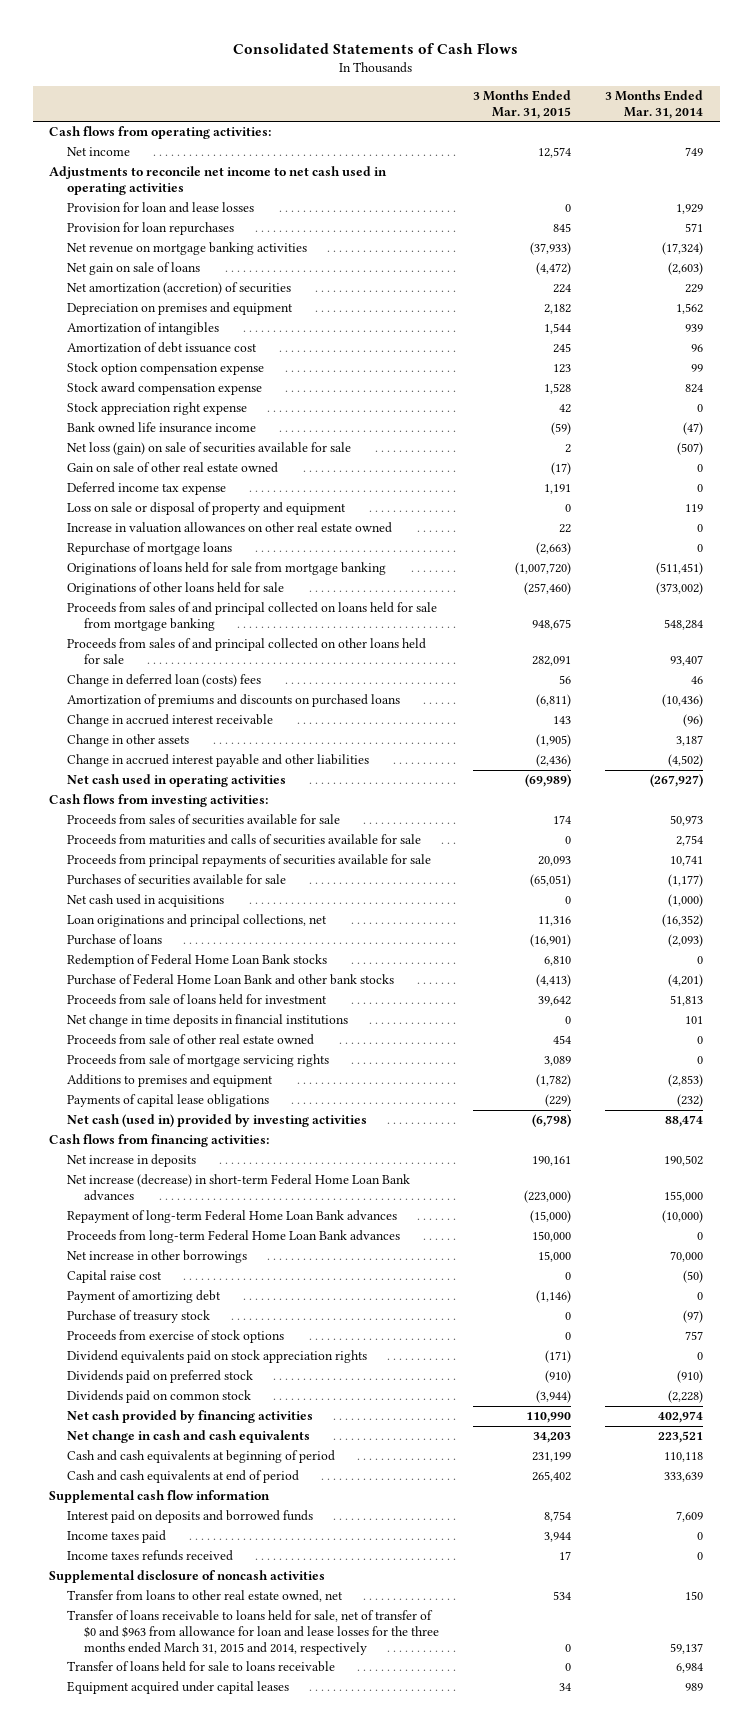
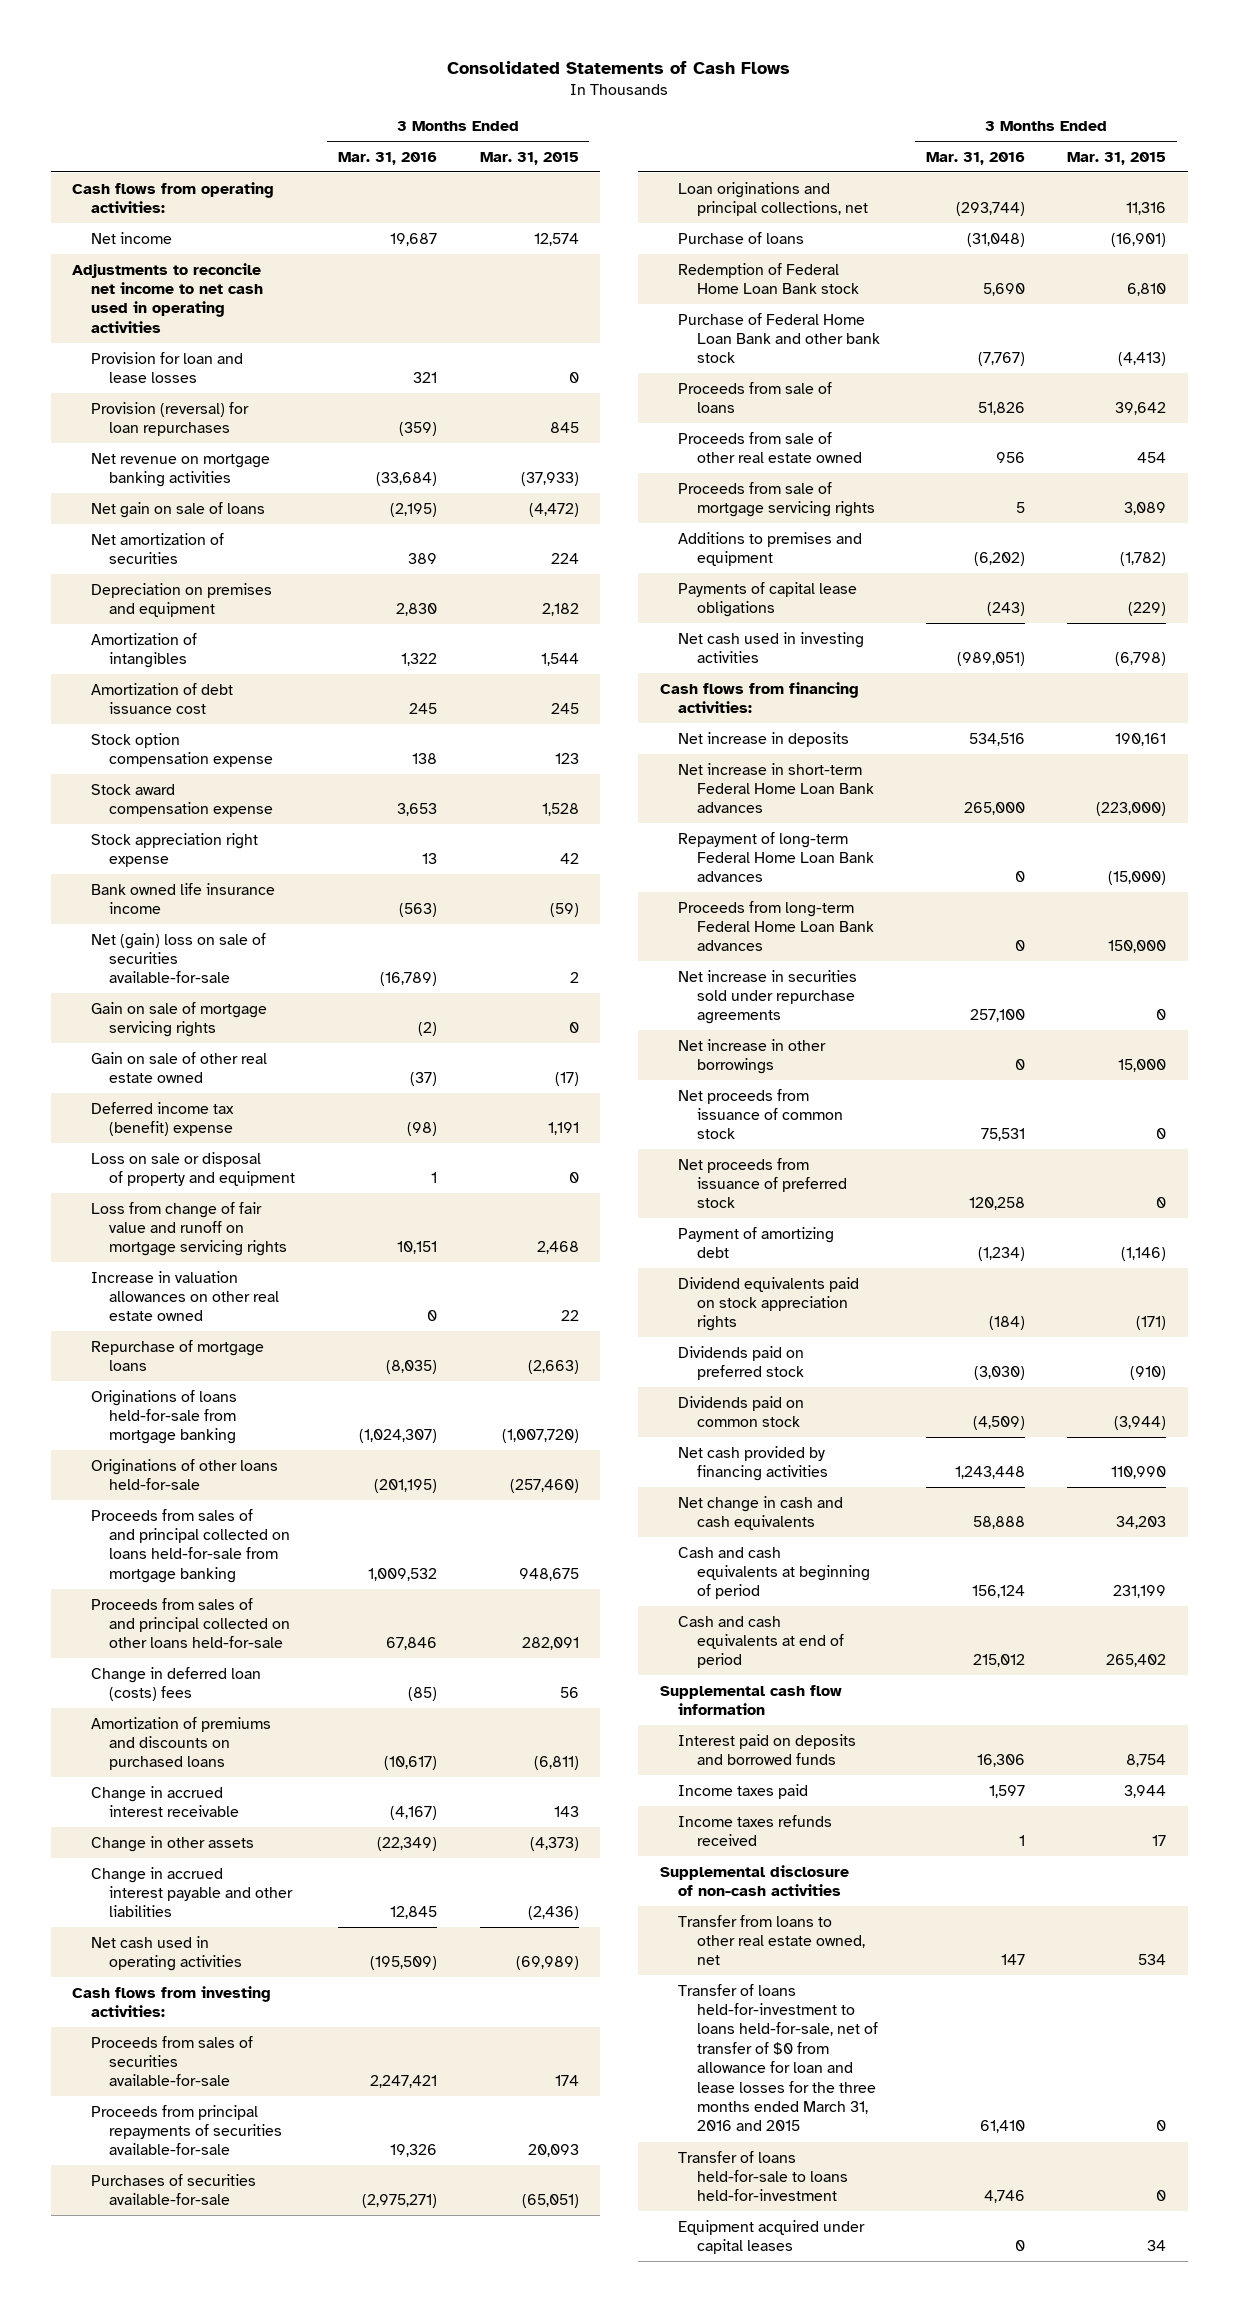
[604,90,703,119] 3 Months Ended Mar. 31, 2014 -> none
none -> [337,151,437,165] Mar. 31, 2016
[66,222,234,236] Provision for loan repurchases -> [90,401,249,436] Provision (reversal) for loan repurchases
[66,282,291,296] Net amortization (accretion) of securities -> [90,532,224,564] Net amortization of securities
[66,442,351,456] Net loss (gain) on sale of securities available for sale -> [90,932,266,984] Net (gain) loss on sale of securities available-for-sale
none -> [90,1001,267,1037] Gain on sale of mortgage servicing rights
[66,482,226,496] Deferred income tax expense -> [90,1101,234,1136] Deferred income tax (benefit) expense
none -> [90,1201,288,1257] Loss from change of fair value and runoff on mortgage servicing rights
[66,562,386,576] Originations of loans held for sale from mortgage banking -> [90,1389,237,1445] Originations of loans held-for-sale from mortgage banking
[66,582,284,596] Originations of other loans held for sale -> [90,1458,278,1490] Originations of other loans held-for-sale
[66,602,437,632] Proceeds from sales of and principal collected on loans held for sale from mortgage banking -> [90,1508,291,1583] Proceeds from sales of and principal collected on loans held-for-sale from mortgage banking
[66,638,426,665] Proceeds from sales of and principal collected on other loans held for sale -> [90,1597,291,1649] Proceeds from sales of and principal collected on other loans held-for-sale
[535,734,571,748] (1,905) -> [529,1836,579,1851] (4,373)
[66,834,421,846] Proceeds from maturities and calls of securities available for sale -> none
[66,894,224,908] Net cash used in acquisitions -> none
[66,814,340,826] Proceeds from sales of securities available for sale -> [90,2035,253,2087] Proceeds from sales of securities available-for-sale
[66,854,431,868] Proceeds from principal repayments of securities available for sale -> [90,2104,283,2156] Proceeds from principal repayments of securities available-for-sale
[66,874,286,886] Purchases of securities available for sale -> [90,2173,256,2205] Purchases of securities available-for-sale
[66,1014,348,1028] Net change in time deposits in financial institutions -> none
[66,954,327,968] Redemption of Federal Home Loan Bank stocks -> [678,262,859,294] Redemption of Federal Home Loan Bank stock
[66,974,394,986] Purchase of Federal Home Loan Bank and other bank stocks -> [678,312,880,364] Purchase of Federal Home Loan Bank and other bank stock
[66,994,327,1006] Proceeds from sale of loans held for investment -> [678,381,833,413] Proceeds from sale of loans
[66,1114,367,1128] Net cash (used in) provided by investing activities -> [678,631,865,663] Net cash used in investing activities
[66,1174,410,1202] Net increase (decrease) in short-term Federal Home Loan Bank advances -> [678,762,874,814] Net increase in short-term Federal Home Loan Bank advances
none -> [678,969,858,1025] Net increase in securities sold under repurchase agreements
[66,1270,162,1284] Capital raise cost -> none
none -> [678,1088,843,1140] Net proceeds from issuance of common stock
none -> [678,1157,847,1209] Net proceeds from issuance of preferred stock
[66,1310,210,1324] Purchase of treasury stock -> none
[66,1330,284,1344] Proceeds from exercise of stock options -> none
[49,1570,326,1584] Supplemental disclosure of noncash activities -> [659,1864,849,1896] Supplemental disclosure of non-cash activities
[66,1610,439,1655] Transfer of loans receivable to loans held for sale, net of transfer of $0 and $963 from allowance for loan and lease losses for the three months ended March 31, 2015 and 2014, respectively -> [678,1983,878,2132] Transfer of loans held-for-investment to loans held-for-sale, net of transfer of $0 from allowance for loan and lease losses for the three months ended March 31, 2016 and 2015
[66,1661,335,1673] Transfer of loans held for sale to loans receivable -> [678,2150,848,2202] Transfer of loans held-for-sale to loans held-for-investment

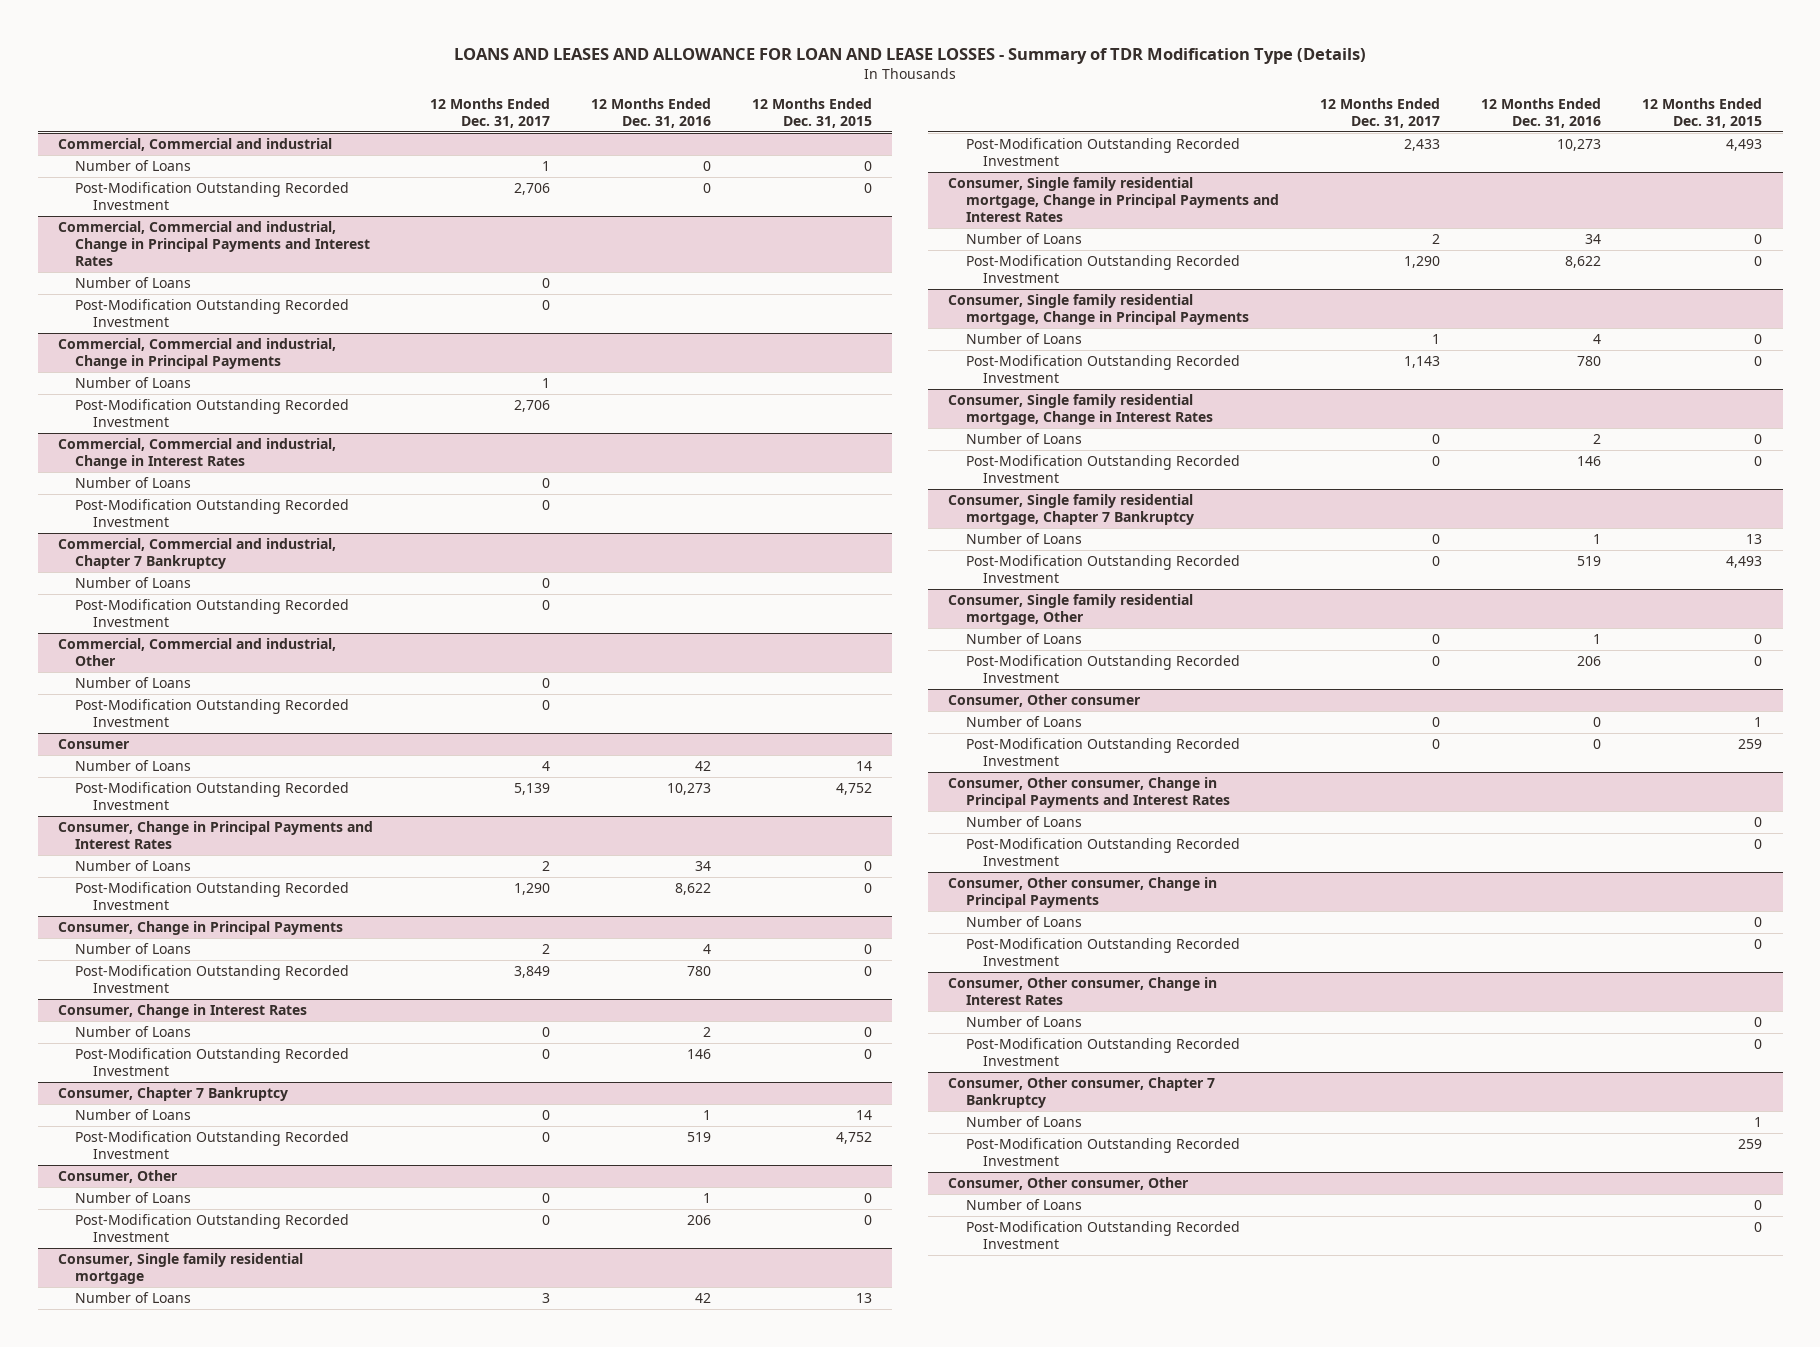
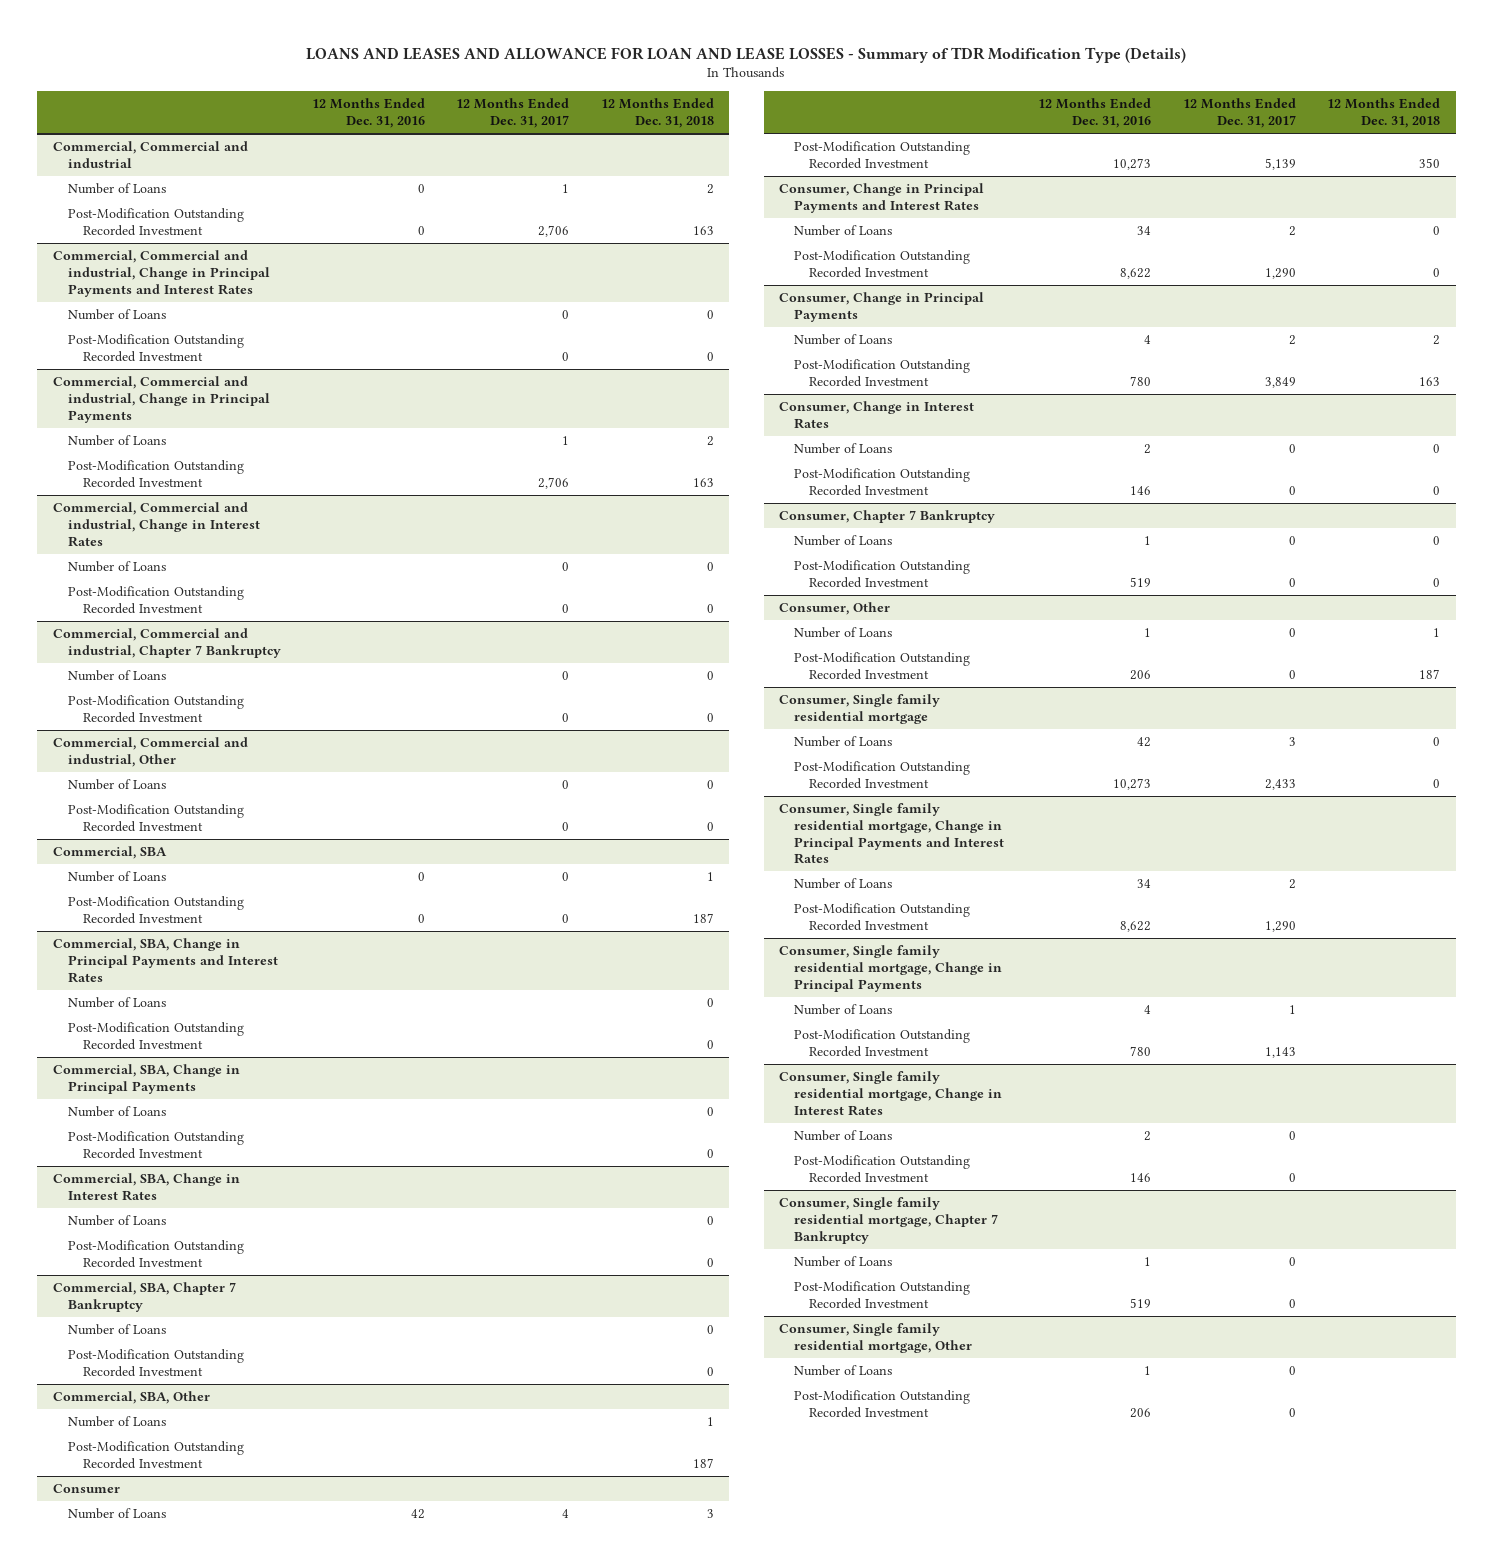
[751,97,872,129] 12 Months Ended Dec. 31, 2015 -> none
none -> [600,98,714,128] 12 Months Ended Dec. 31, 2018
none -> [53,846,168,860] Commercial, SBA
none -> [67,871,166,883] Number of Loans
none -> [67,896,244,924] Post-Modification Outstanding Recorded Investment
none -> [53,938,278,983] Commercial, SBA, Change in Principal Payments and Interest Rates
none -> [67,997,166,1009] Number of Loans
none -> [67,1022,244,1050] Post-Modification Outstanding Recorded Investment
none -> [53,1064,241,1094] Commercial, SBA, Change in Principal Payments
none -> [67,1106,166,1118] Number of Loans
none -> [67,1131,244,1159] Post-Modification Outstanding Recorded Investment
none -> [53,1173,241,1201] Commercial, SBA, Change in Interest Rates
none -> [67,1215,166,1227] Number of Loans
none -> [67,1240,244,1268] Post-Modification Outstanding Recorded Investment
none -> [53,1282,237,1312] Commercial, SBA, Chapter 7 Bankruptcy
none -> [67,1324,166,1336] Number of Loans
none -> [67,1349,244,1377] Post-Modification Outstanding Recorded Investment
none -> [53,1391,211,1405] Commercial, SBA, Other
none -> [67,1416,166,1428] Number of Loans
none -> [67,1441,244,1469] Post-Modification Outstanding Recorded Investment
[948,694,1142,708] Consumer, Other consumer -> none
[965,716,1082,728] Number of Loans -> none
[965,738,1240,767] Post-Modification Outstanding Recorded Investment -> none
[948,777,1230,809] Consumer, Other consumer, Change in Principal Payments and Interest Rates -> none
[965,816,1082,828] Number of Loans -> none
[965,838,1240,867] Post-Modification Outstanding Recorded Investment -> none
[948,877,1218,909] Consumer, Other consumer, Change in Principal Payments -> none
[965,916,1082,928] Number of Loans -> none
[965,938,1240,967] Post-Modification Outstanding Recorded Investment -> none
[948,977,1218,1006] Consumer, Other consumer, Change in Interest Rates -> none
[965,1016,1082,1028] Number of Loans -> none
[965,1038,1240,1067] Post-Modification Outstanding Recorded Investment -> none
[948,1077,1216,1109] Consumer, Other consumer, Chapter 7 Bankruptcy -> none
[965,1116,1082,1128] Number of Loans -> none
[965,1138,1240,1167] Post-Modification Outstanding Recorded Investment -> none
[948,1177,1190,1191] Consumer, Other consumer, Other -> none
[965,1199,1082,1211] Number of Loans -> none
[965,1221,1240,1250] Post-Modification Outstanding Recorded Investment -> none

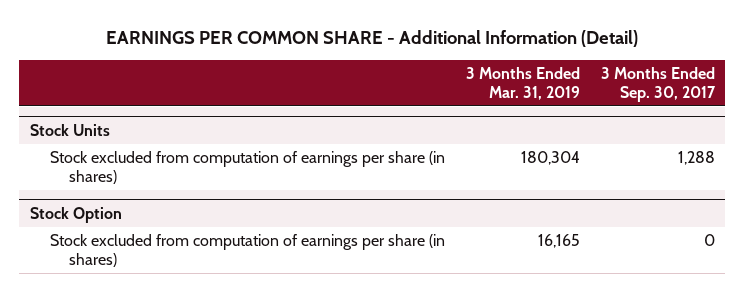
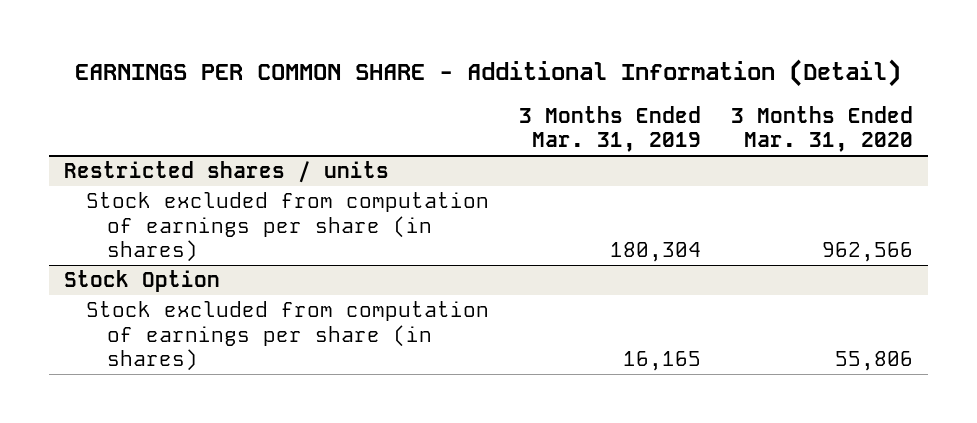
[600,66,716,102] 3 Months Ended Sep. 30, 2017 -> none
none -> [731,105,914,153] 3 Months Ended Mar. 31, 2020
[29,123,110,136] Stock Units -> [63,161,389,184] Restricted shares / units

